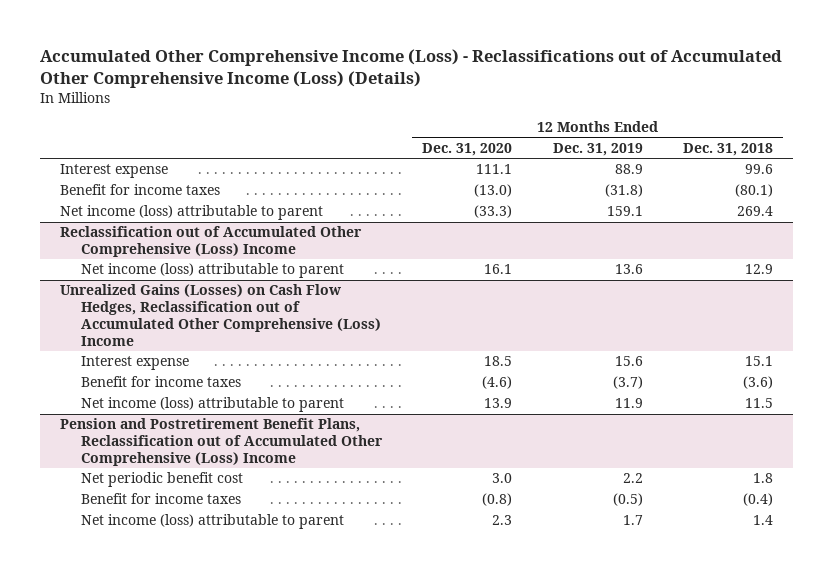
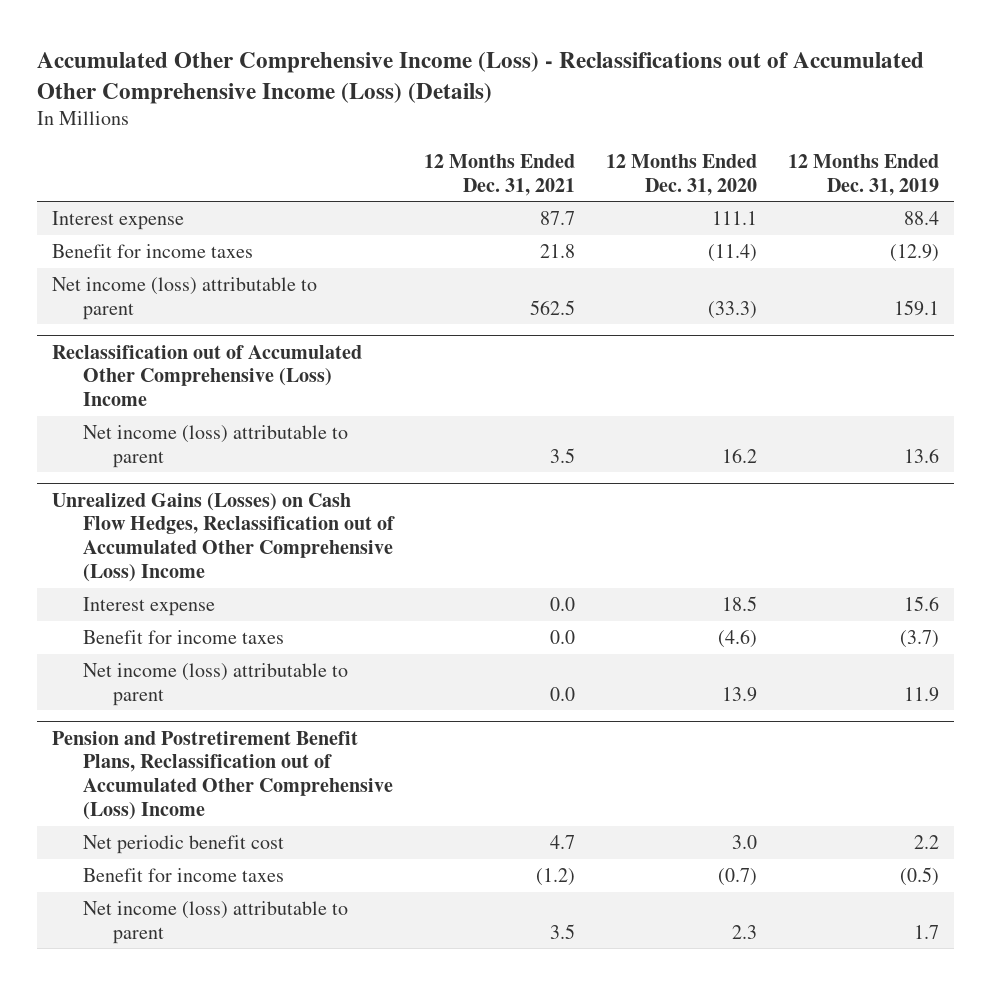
[683,142,774,156] Dec. 31, 2018 -> none
none -> [424,153,576,196] 12 Months Ended Dec. 31, 2021
[614,164,643,175] 88.9 -> [903,210,939,225] 88.4
[474,184,513,198] (13.0) -> [708,243,758,262] (11.4)
[604,184,643,198] (31.8) -> [889,243,939,262] (12.9)
[484,264,513,275] 16.1 -> [722,447,758,463] 16.2
[482,493,513,507] (0.8) -> [718,867,758,886] (0.7)

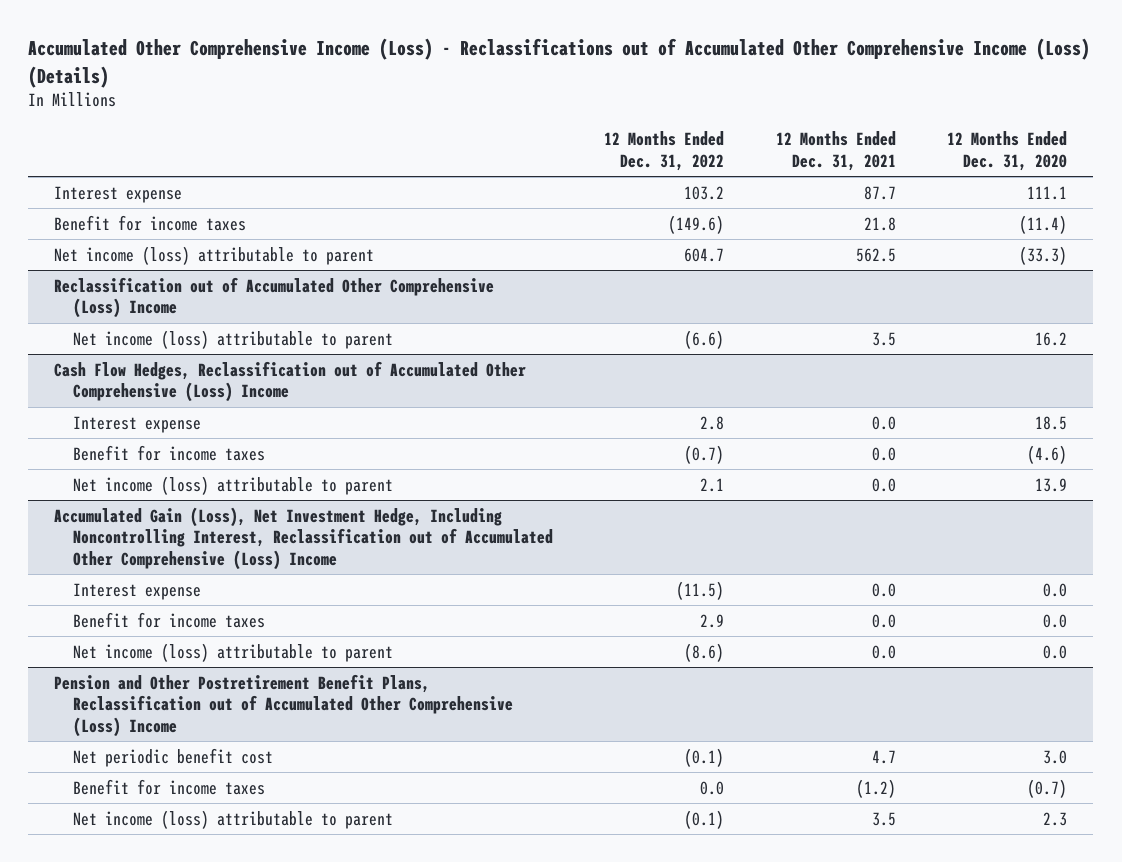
[787,153,939,196] 12 Months Ended Dec. 31, 2019 -> none
none -> [604,131,725,171] 12 Months Ended Dec. 31, 2022
[52,492,395,583] Unrealized Gains (Losses) on Cash Flow Hedges, Reclassification out of Accumulated Other Comprehensive (Loss) Income -> [54,360,527,403] Cash Flow Hedges, Reclassification out of Accumulated Other Comprehensive (Loss) Income
none -> [54,506,553,571] Accumulated Gain (Loss), Net Investment Hedge, Including Noncontrolling Interest, Reclassification out of Accumulated Other Comprehensive (Loss) Income
none -> [72,582,201,600] Interest expense
none -> [72,611,265,628] Benefit for income taxes
none -> [72,642,393,662] Net income (loss) attributable to parent
[52,730,393,821] Pension and Postretirement Benefit Plans, Reclassification out of Accumulated Other Comprehensive (Loss) Income -> [54,673,513,738] Pension and Other Postretirement Benefit Plans, Reclassification out of Accumulated Other Comprehensive (Loss) Income

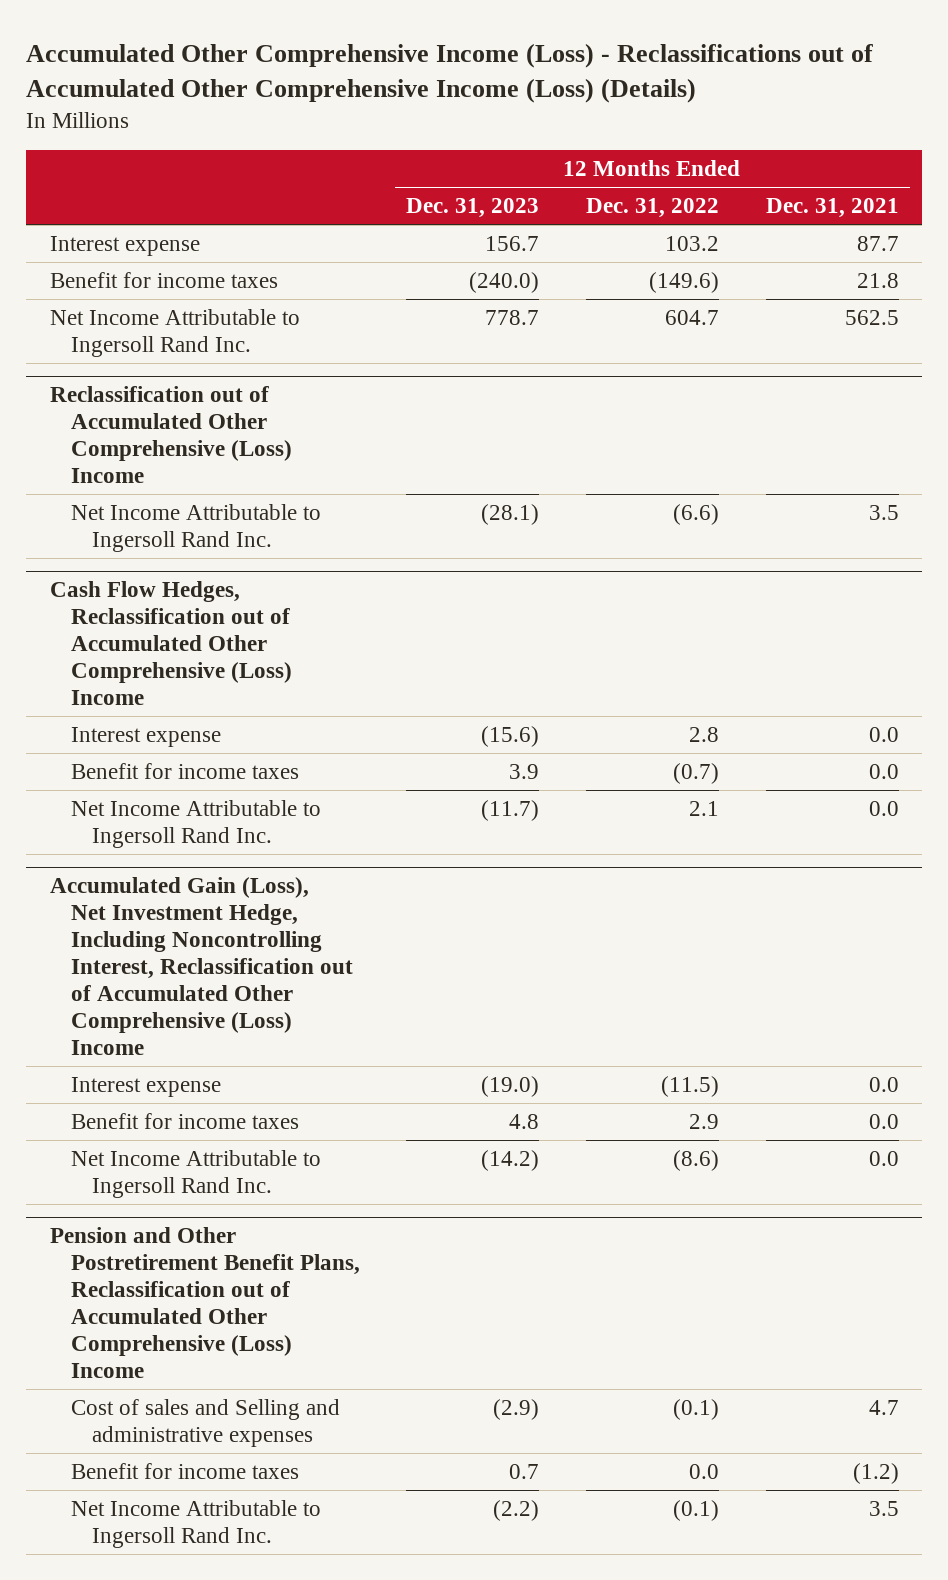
[947,131,1068,171] 12 Months Ended Dec. 31, 2020 -> none
none -> [406,198,540,219] Dec. 31, 2023
[54,245,375,265] Net income (loss) attributable to parent -> [49,308,300,357] Net Income Attributable to Ingersoll Rand Inc.
[72,329,393,349] Net income (loss) attributable to parent -> [70,503,321,552] Net Income Attributable to Ingersoll Rand Inc.
[72,475,393,495] Net income (loss) attributable to parent -> [70,799,321,848] Net Income Attributable to Ingersoll Rand Inc.
[72,642,393,662] Net income (loss) attributable to parent -> [70,1149,321,1198] Net Income Attributable to Ingersoll Rand Inc.
[72,747,273,767] Net periodic benefit cost -> [70,1398,340,1447] Cost of sales and Selling and administrative expenses
[72,809,393,829] Net income (loss) attributable to parent -> [70,1499,321,1548] Net Income Attributable to Ingersoll Rand Inc.

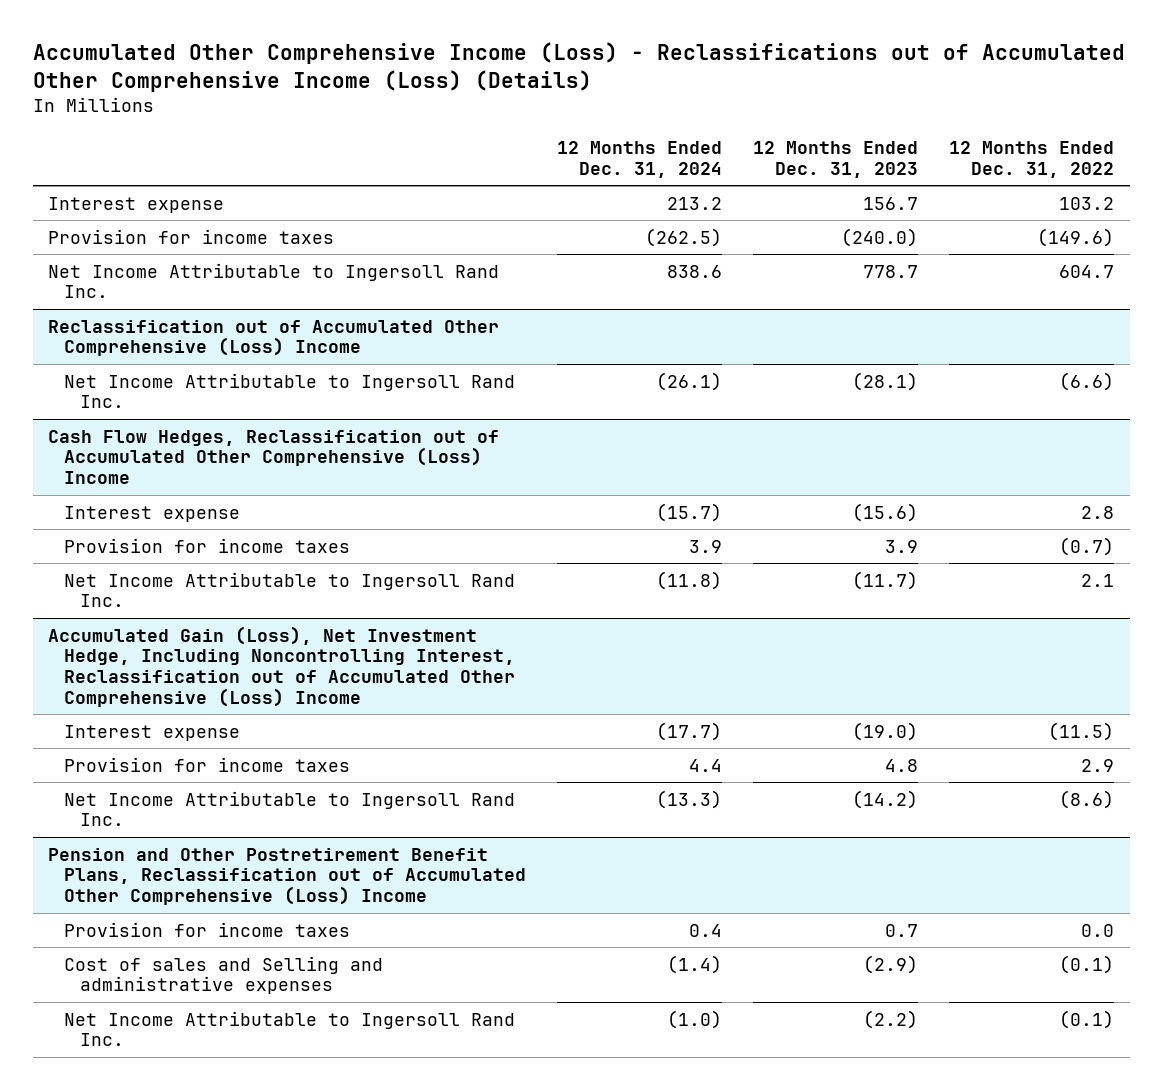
[765,198,899,219] Dec. 31, 2021 -> none
none -> [557,140,723,178] 12 Months Ended Dec. 31, 2024
[49,271,278,288] Benefit for income taxes -> [48,228,335,244] Provision for income taxes
[70,762,299,779] Benefit for income taxes -> [64,537,351,553] Provision for income taxes
[70,1112,299,1129] Benefit for income taxes -> [64,756,351,772] Provision for income taxes
none -> [64,921,351,937] Provision for income taxes
[70,1462,299,1479] Benefit for income taxes -> none

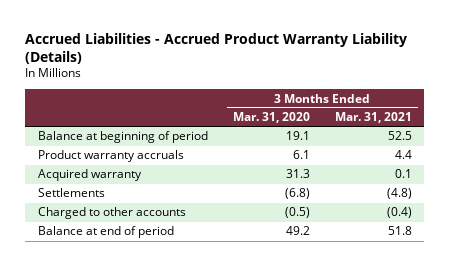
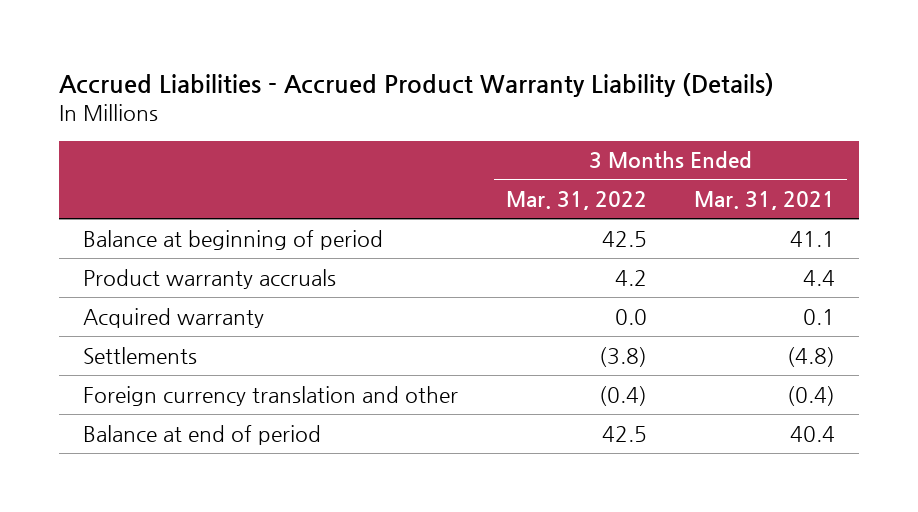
[232,112,310,124] Mar. 31, 2020 -> none
none -> [505,191,647,211] Mar. 31, 2022
[387,131,412,141] 52.5 -> [790,230,836,247] 41.1
[37,207,186,220] Charged to other accounts -> [83,385,459,406] Foreign currency translation and other
[387,226,412,236] 51.8 -> [790,425,836,442] 40.4

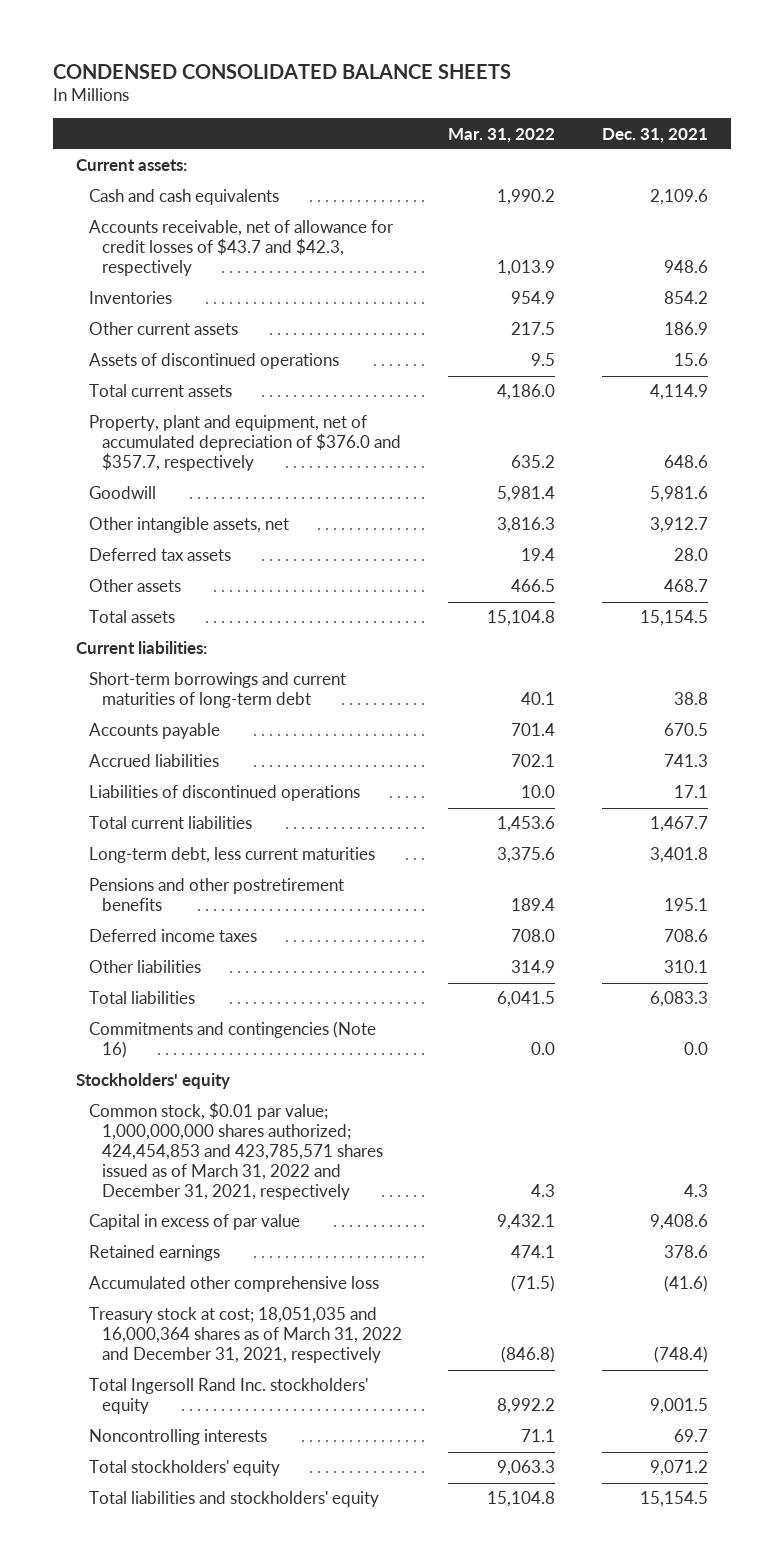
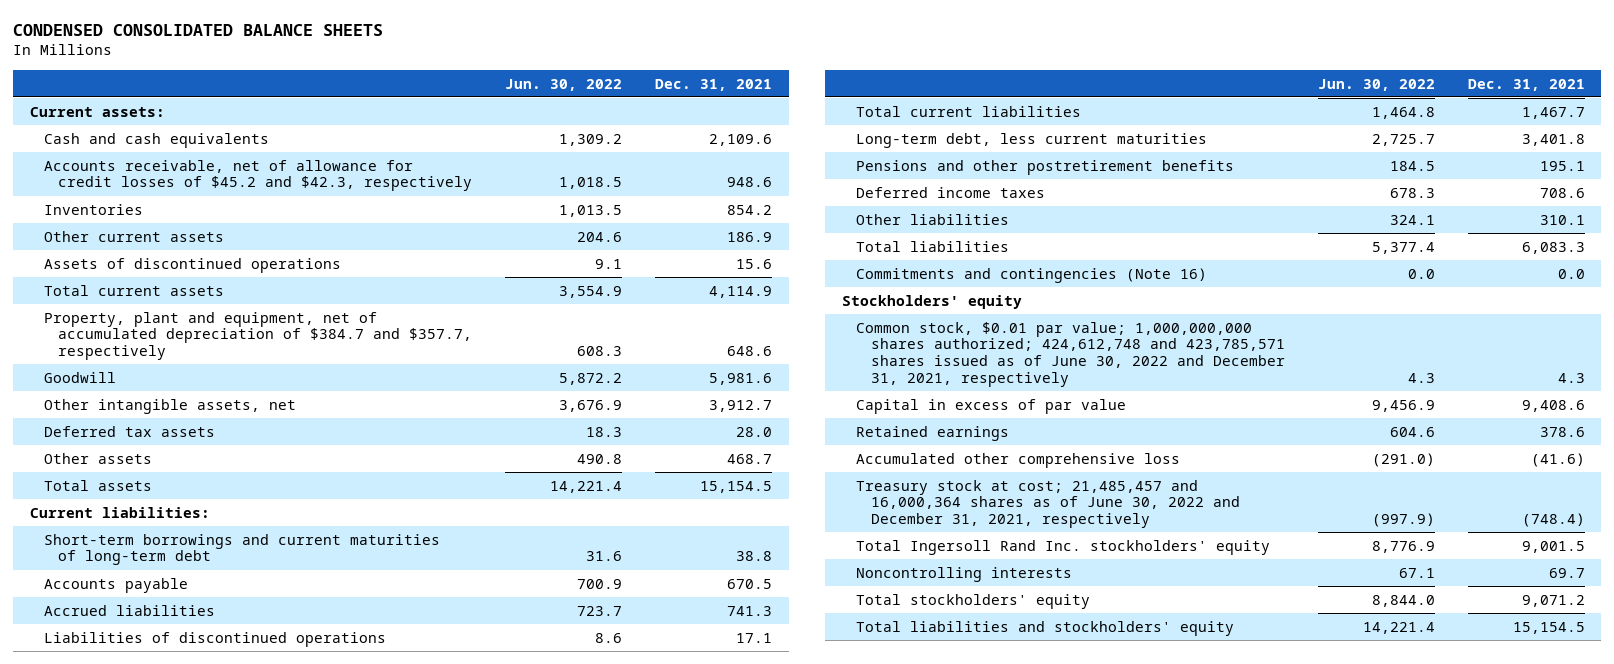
[448,127,556,143] Mar. 31, 2022 -> none
none -> [505,78,623,91] Jun. 30, 2022
[88,220,394,277] Accounts receivable, net of allowance for credit losses of $43.7 and $42.3, respectively -> [43,159,473,192] Accounts receivable, net of allowance for credit losses of $45.2 and $42.3, respectively
[88,415,401,472] Property, plant and equipment, net of accumulated depreciation of $376.0 and $357.7, respectively -> [43,311,473,361] Property, plant and equipment, net of accumulated depreciation of $384.7 and $357.7, respectively
[88,1102,383,1201] Common stock, $0.01 par value; 1,000,000,000 shares authorized; 424,454,853 and 423,785,571 shares issued as of March 31, 2022 and December 31, 2021, respectively -> [856,321,1285,387] Common stock, $0.01 par value; 1,000,000,000 shares authorized; 424,612,748 and 423,785,571 shares issued as of June 30, 2022 and December 31, 2021, respectively
[88,1307,402,1364] Treasury stock at cost; 18,051,035 and 16,000,364 shares as of March 31, 2022 and December 31, 2021, respectively -> [856,479,1240,529] Treasury stock at cost; 21,485,457 and 16,000,364 shares as of June 30, 2022 and December 31, 2021, respectively

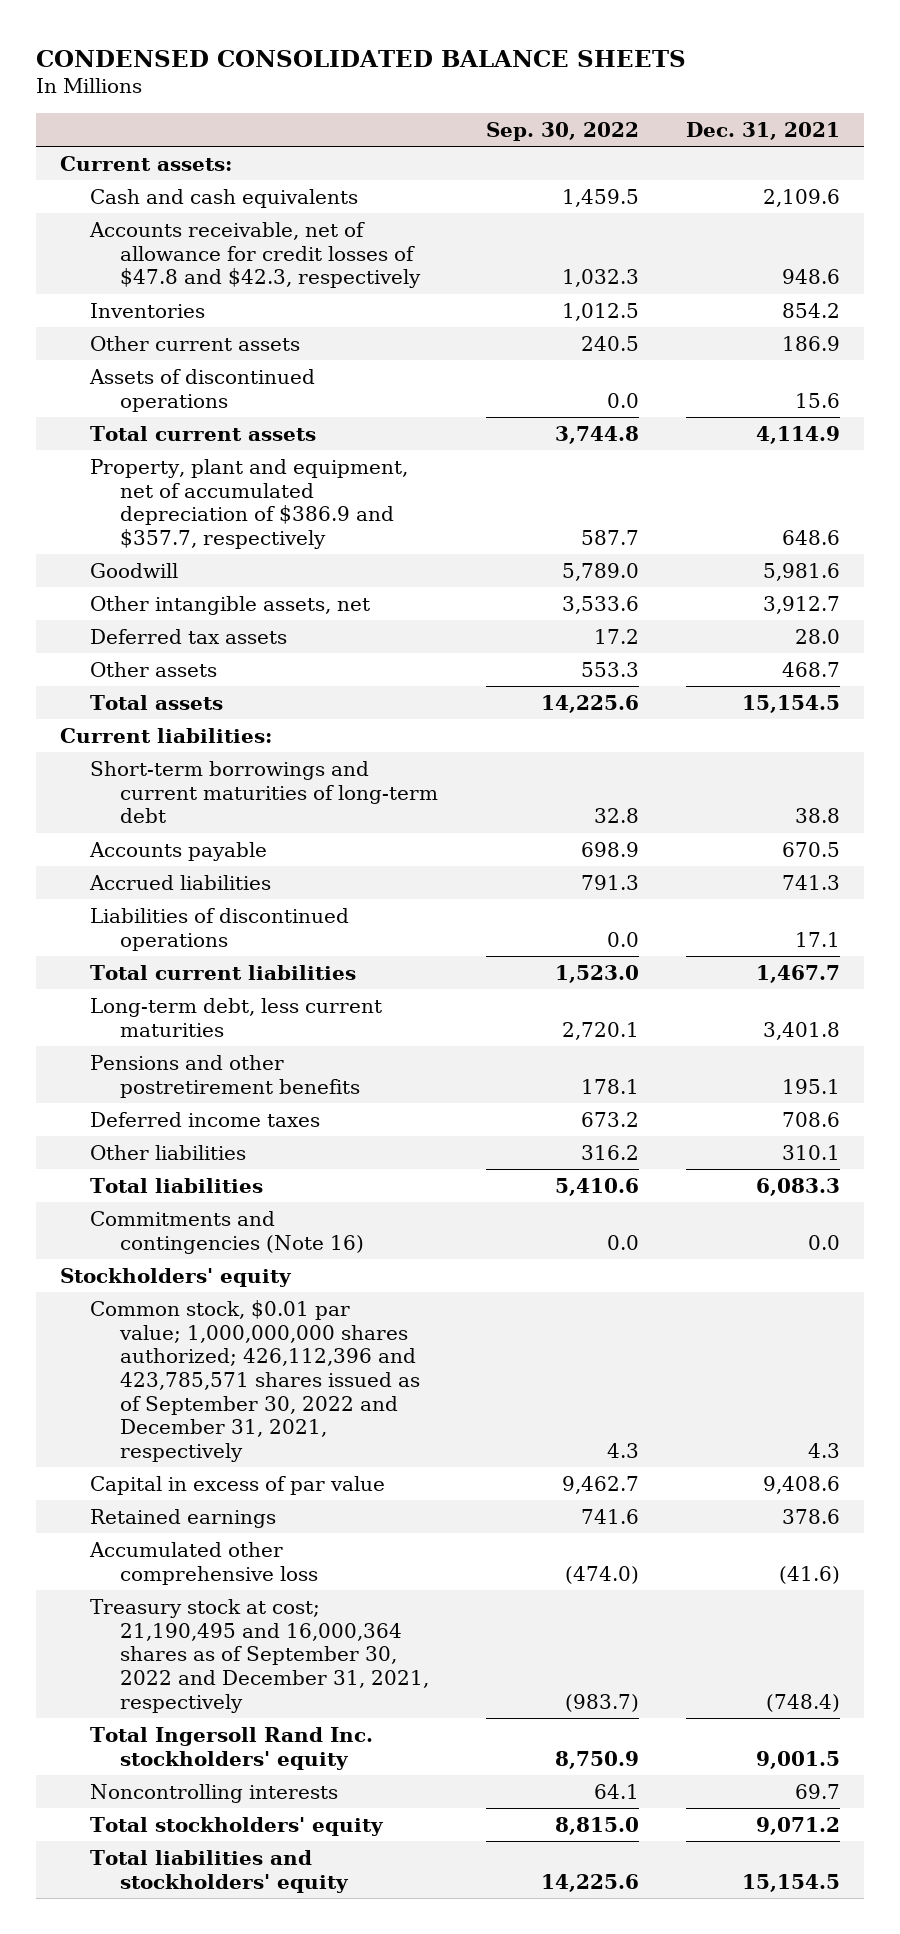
[505,78,623,91] Jun. 30, 2022 -> none
none -> [485,121,639,141] Sep. 30, 2022
[43,159,473,192] Accounts receivable, net of allowance for credit losses of $45.2 and $42.3, respectively -> [88,221,421,289] Accounts receivable, net of allowance for credit losses of $47.8 and $42.3, respectively
[43,311,473,361] Property, plant and equipment, net of accumulated depreciation of $384.7 and $357.7, respectively -> [89,458,408,549] Property, plant and equipment, net of accumulated depreciation of $386.9 and $357.7, respectively
[856,321,1285,387] Common stock, $0.01 par value; 1,000,000,000 shares authorized; 424,612,748 and 423,785,571 shares issued as of June 30, 2022 and December 31, 2021, respectively -> [89,1299,420,1462] Common stock, $0.01 par value; 1,000,000,000 shares authorized; 426,112,396 and 423,785,571 shares issued as of September 30, 2022 and December 31, 2021, respectively
[856,479,1240,529] Treasury stock at cost; 21,485,457 and 16,000,364 shares as of June 30, 2022 and December 31, 2021, respectively -> [89,1598,429,1713] Treasury stock at cost; 21,190,495 and 16,000,364 shares as of September 30, 2022 and December 31, 2021, respectively

